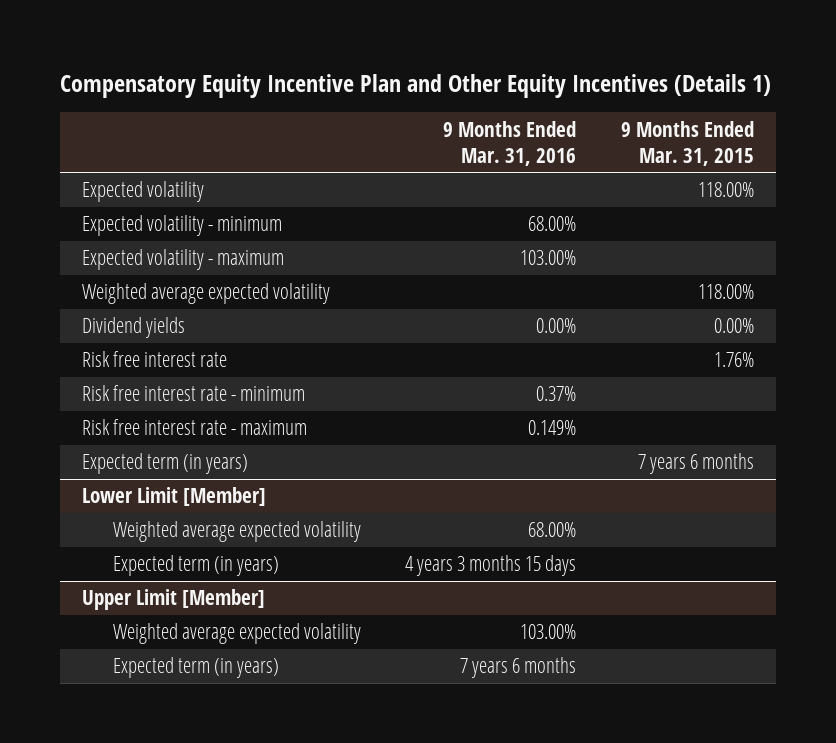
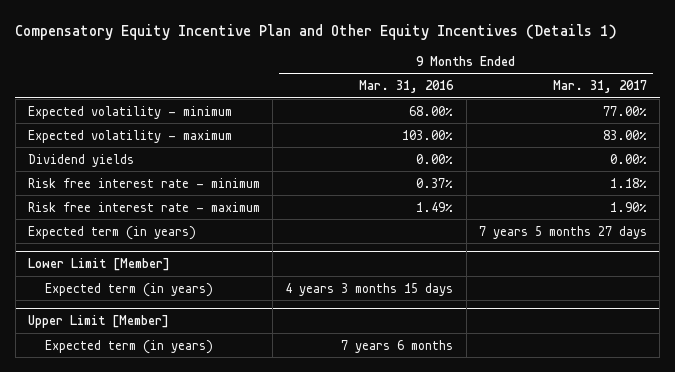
[620,120,754,166] 9 Months Ended Mar. 31, 2015 -> none
none -> [552,80,647,94] Mar. 31, 2017
[82,181,205,203] Expected volatility -> none
[82,283,331,305] Weighted average expected volatility -> none
[82,351,228,368] Risk free interest rate -> none
[528,420,577,436] 0.149% -> [416,201,454,212] 1.49%
[112,521,361,543] Weighted average expected volatility -> none
[112,623,361,645] Weighted average expected volatility -> none

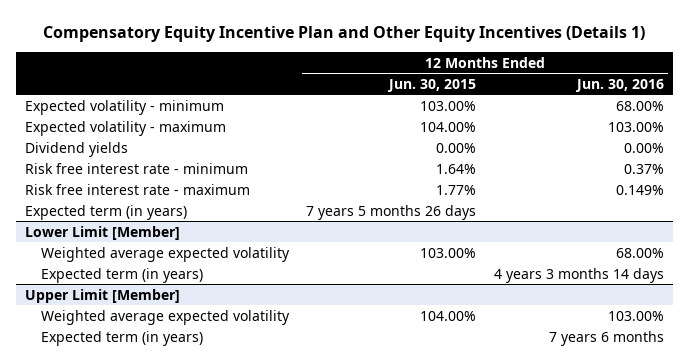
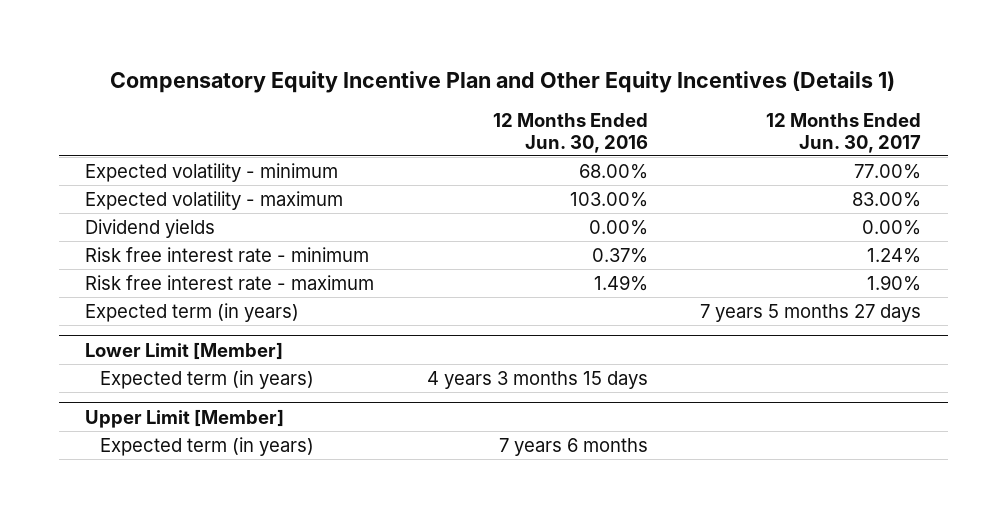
[387,78,477,92] Jun. 30, 2015 -> none
none -> [766,113,922,153] 12 Months Ended Jun. 30, 2017
[616,184,665,195] 0.149% -> [593,274,648,291] 1.49%
[40,246,290,262] Weighted average expected volatility -> none
[494,267,665,283] 4 years 3 months 14 days -> [426,370,648,389] 4 years 3 months 15 days
[40,309,290,325] Weighted average expected volatility -> none

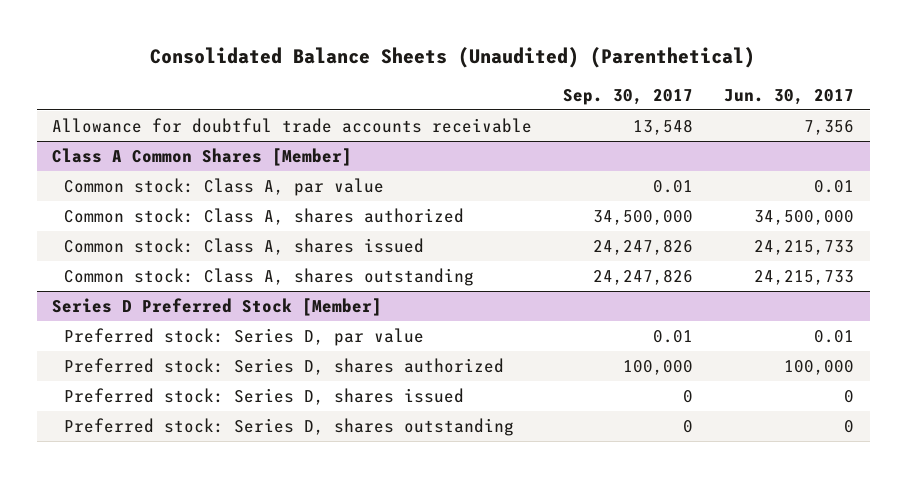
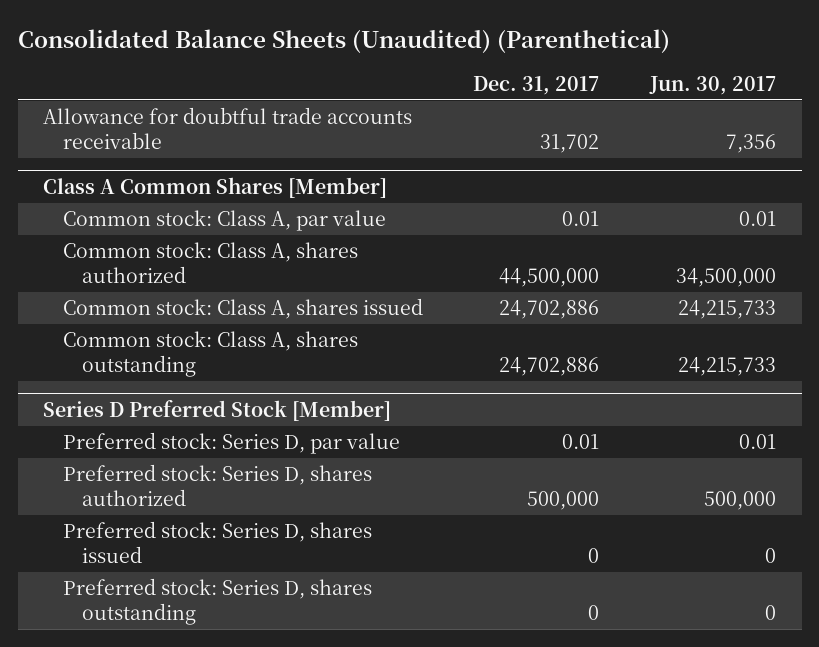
[563,88,694,105] Sep. 30, 2017 -> none
none -> [473,75,600,95] Dec. 31, 2017
[784,359,855,375] 100,000 -> [704,491,777,511] 500,000

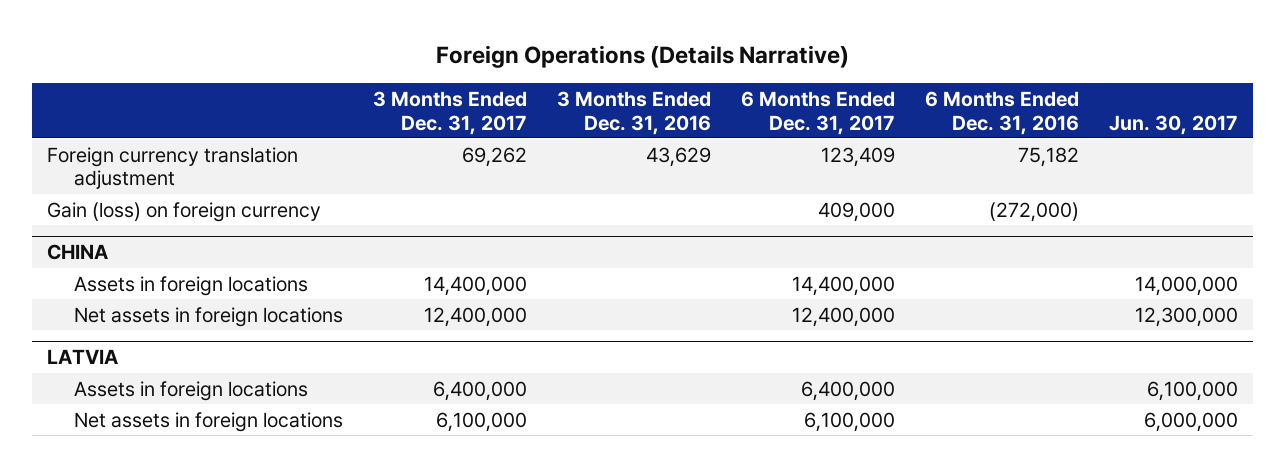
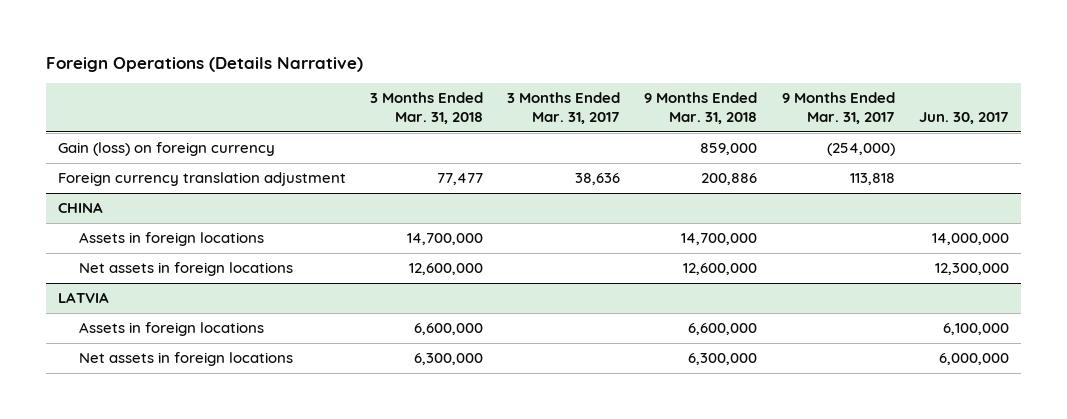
[373,90,528,135] 3 Months Ended Dec. 31, 2017 -> none
[557,90,712,135] 3 Months Ended Dec. 31, 2016 -> none
[741,90,896,135] 6 Months Ended Dec. 31, 2017 -> none
[925,90,1080,135] 6 Months Ended Dec. 31, 2016 -> none
none -> [369,92,483,125] 3 Months Ended Mar. 31, 2018
none -> [507,92,621,125] 3 Months Ended Mar. 31, 2017
none -> [644,92,758,125] 9 Months Ended Mar. 31, 2018
none -> [781,92,895,125] 9 Months Ended Mar. 31, 2017
[47,146,299,190] Foreign currency translation adjustment -> [57,172,346,187] Foreign currency translation adjustment

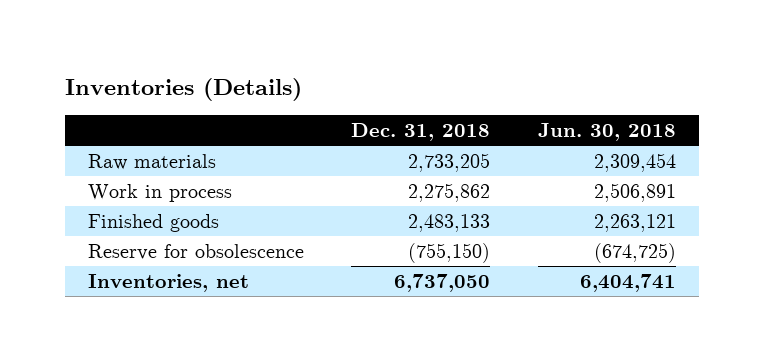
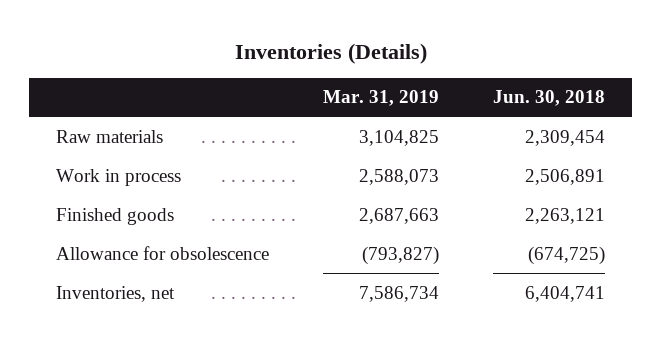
[351,123,491,142] Dec. 31, 2018 -> none
none -> [323,90,440,107] Mar. 31, 2019
[88,244,305,261] Reserve for obsolescence -> [56,245,270,260] Allowance for obsolescence

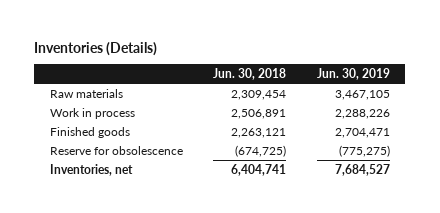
[323,90,440,107] Mar. 31, 2019 -> none
none -> [316,68,390,81] Jun. 30, 2019
[56,245,270,260] Allowance for obsolescence -> [49,145,183,155] Reserve for obsolescence

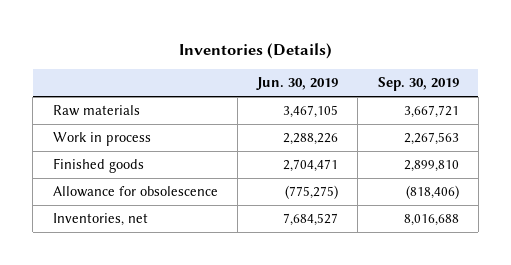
[213,68,287,81] Jun. 30, 2018 -> none
none -> [377,77,459,92] Sep. 30, 2019
[49,145,183,155] Reserve for obsolescence -> [52,186,218,198] Allowance for obsolescence

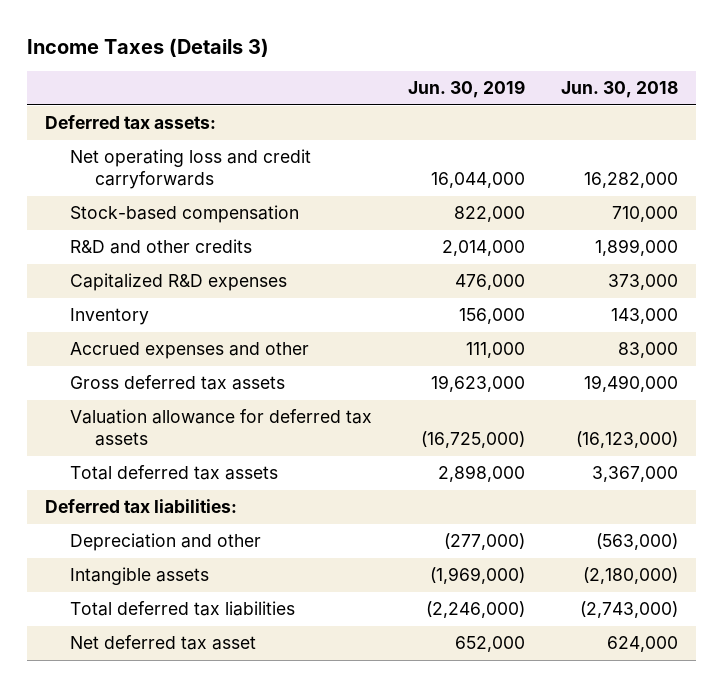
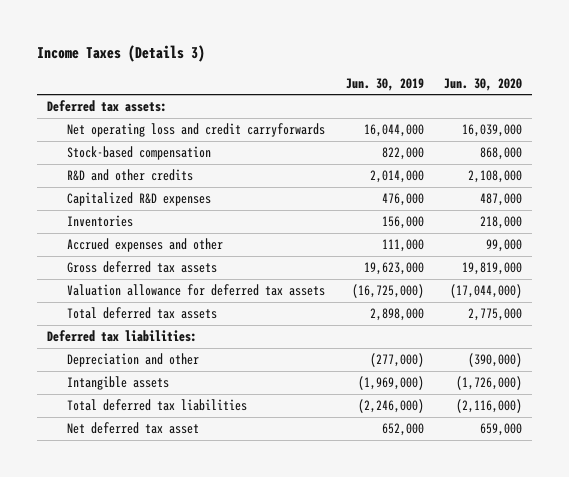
[561,81,679,99] Jun. 30, 2018 -> none
none -> [443,77,522,91] Jun. 30, 2020
[70,308,150,326] Inventory -> [67,215,134,228] Inventories

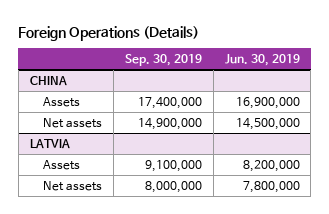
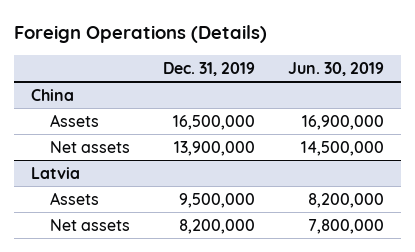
[124,54,202,67] Sep. 30, 2019 -> none
none -> [163,61,256,76] Dec. 31, 2019
[29,75,67,86] CHINA -> [30,88,74,101] China
[29,138,70,149] LATVIA -> [30,166,80,179] Latvia

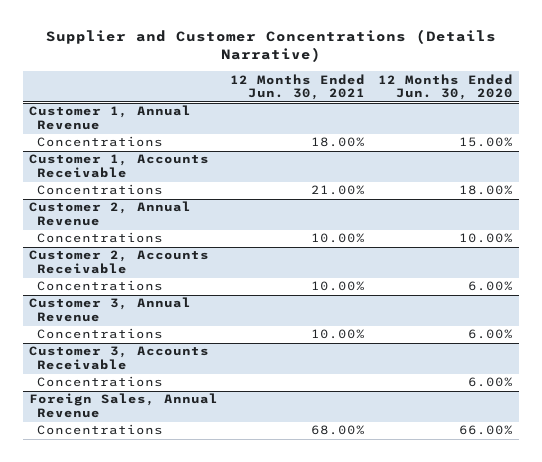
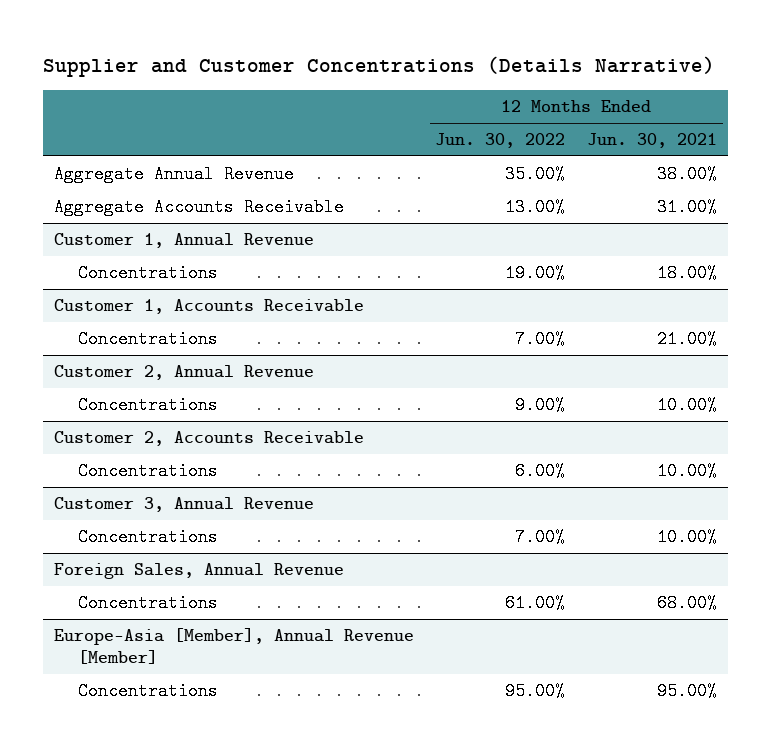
[377,73,513,101] 12 Months Ended Jun. 30, 2020 -> none
none -> [435,133,566,149] Jun. 30, 2022
none -> [53,165,294,184] Aggregate Annual Revenue
none -> [53,198,344,217] Aggregate Accounts Receivable
[28,346,209,371] Customer 3, Accounts Receivable -> none
[37,376,164,388] Concentrations -> none
none -> [53,628,414,665] Europe-Asia [Member], Annual Revenue [Member]
none -> [77,682,218,701] Concentrations

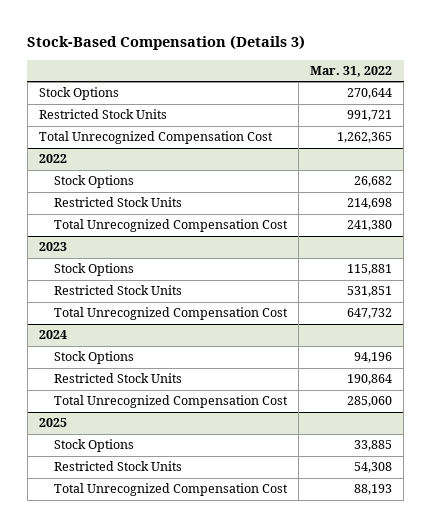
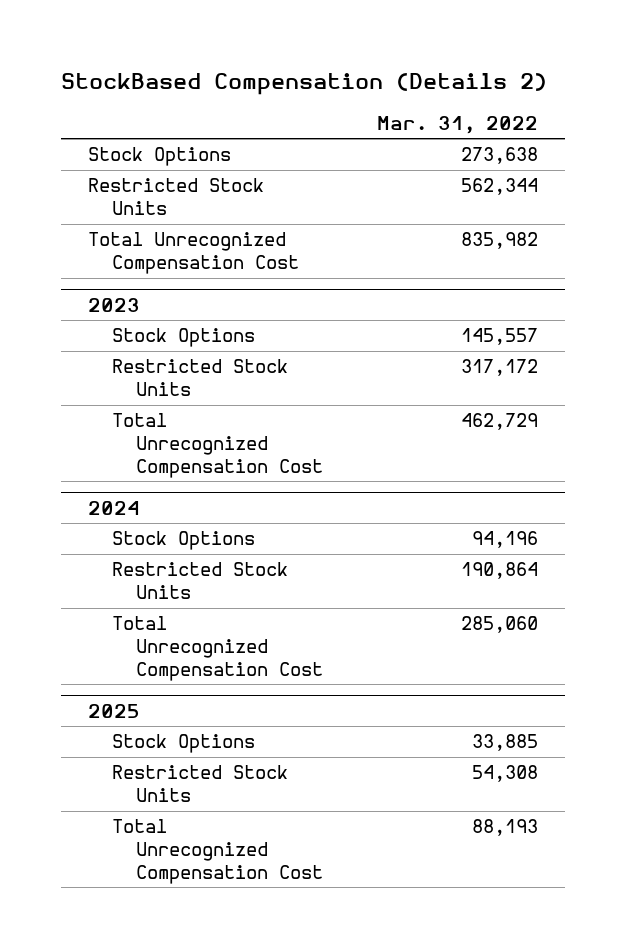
[27,34,306,50] Stock-Based Compensation (Details 3) -> [60,73,547,96] StockBased Compensation (Details 2)
[38,154,67,164] 2022 -> none
[53,175,134,189] Stock Options -> none
[53,197,182,208] Restricted Stock Units -> none
[53,219,288,233] Total Unrecognized Compensation Cost -> none
[347,88,393,100] 270,644 -> [461,147,539,165] 273,638
[347,110,393,122] 991,721 -> [461,178,539,196] 562,344
[337,132,393,144] 1,262,365 -> [461,232,539,250] 835,982
[347,264,393,276] 115,881 -> [461,328,539,346] 145,557
[347,286,393,298] 531,851 -> [461,359,539,377] 317,172
[347,308,393,320] 647,732 -> [461,413,539,431] 462,729

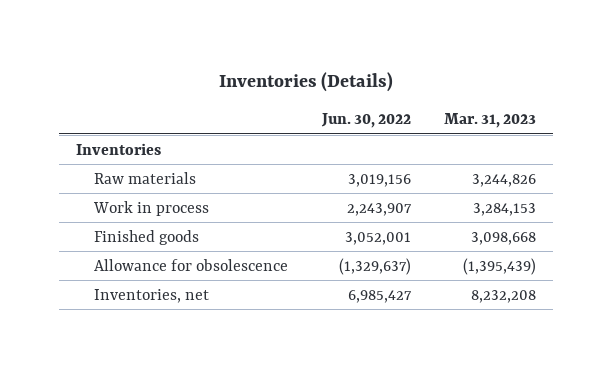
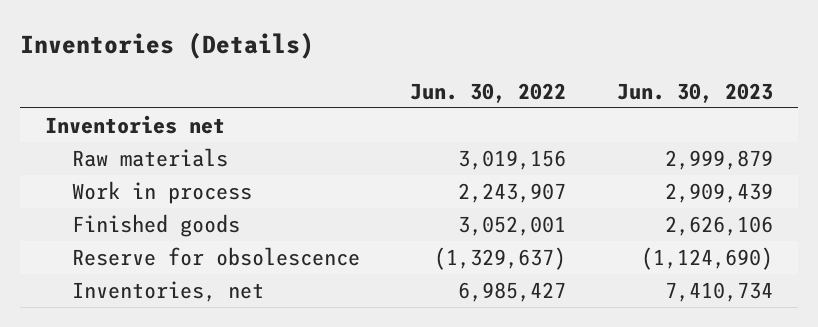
[444,113,537,129] Mar. 31, 2023 -> none
none -> [616,82,773,103] Jun. 30, 2023
[76,142,162,155] Inventories -> [45,114,226,134] Inventories net
[94,258,289,271] Allowance for obsolescence -> [71,246,360,266] Reserve for obsolescence

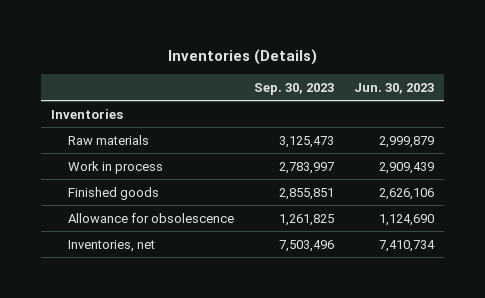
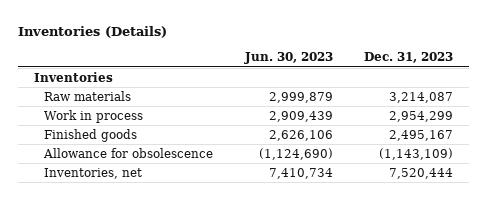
[254,82,335,95] Sep. 30, 2023 -> none
none -> [364,52,454,64] Dec. 31, 2023
[379,213,435,226] 1,124,690 -> [258,147,333,160] (1,124,690)

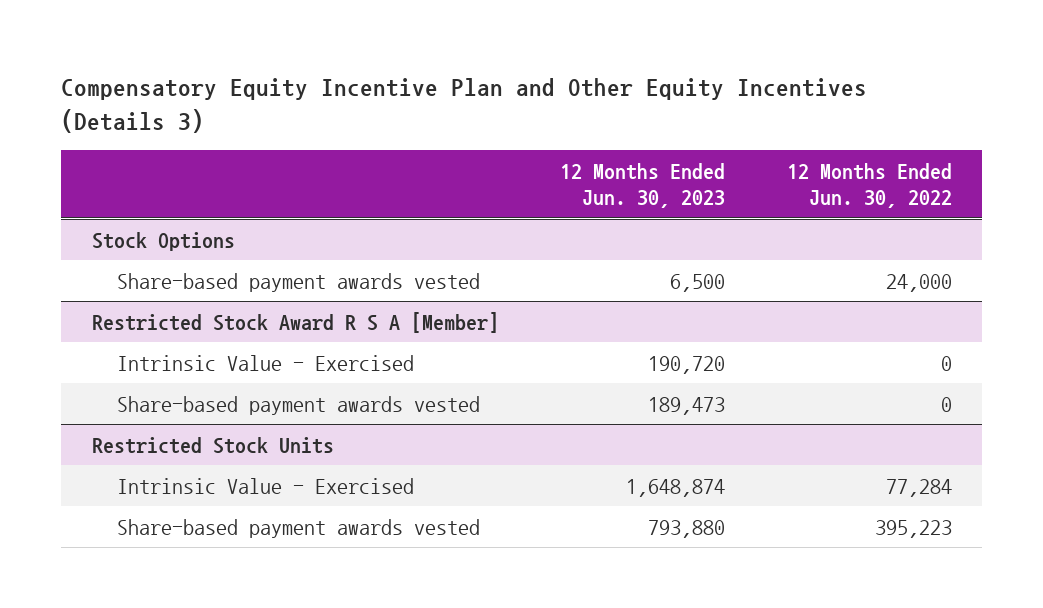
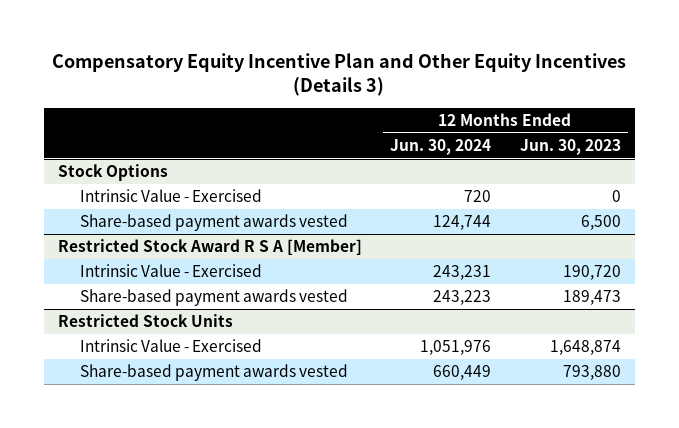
[786,162,952,209] 12 Months Ended Jun. 30, 2022 -> none
none -> [390,139,492,156] Jun. 30, 2024
none -> [79,189,262,203] Intrinsic Value - Exercised

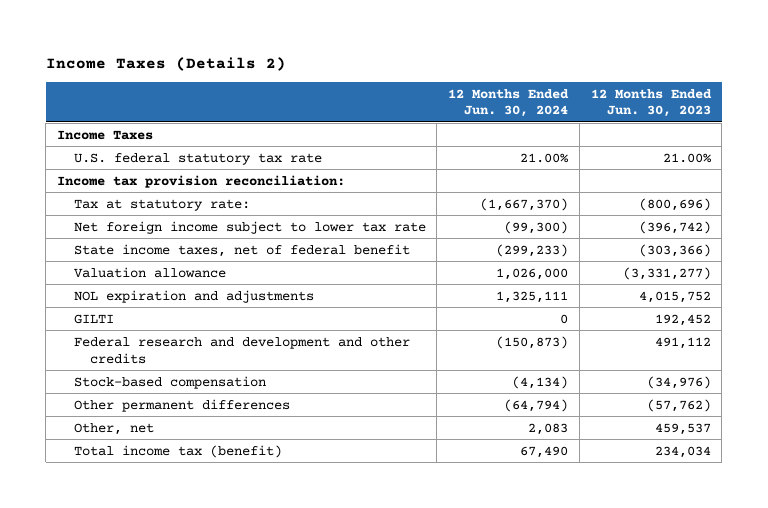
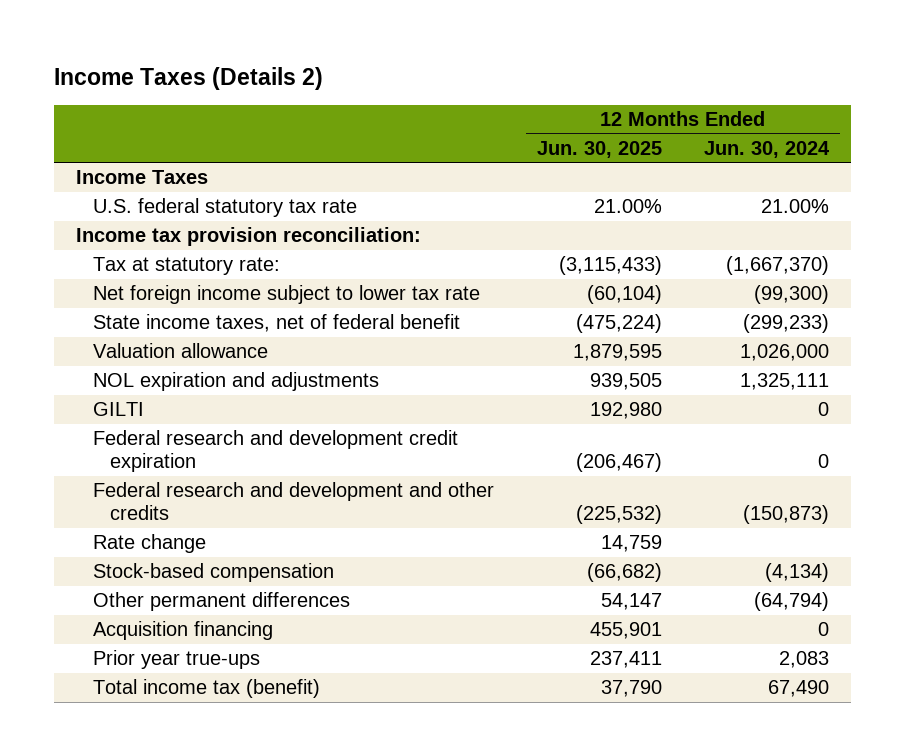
[590,88,712,118] 12 Months Ended Jun. 30, 2023 -> none
none -> [536,140,662,158] Jun. 30, 2025
none -> [92,430,458,473] Federal research and development credit expiration
none -> [92,534,206,554] Rate change
none -> [92,621,273,641] Acquisition financing
[73,422,154,435] Other, net -> [92,650,260,670] Prior year true-ups

